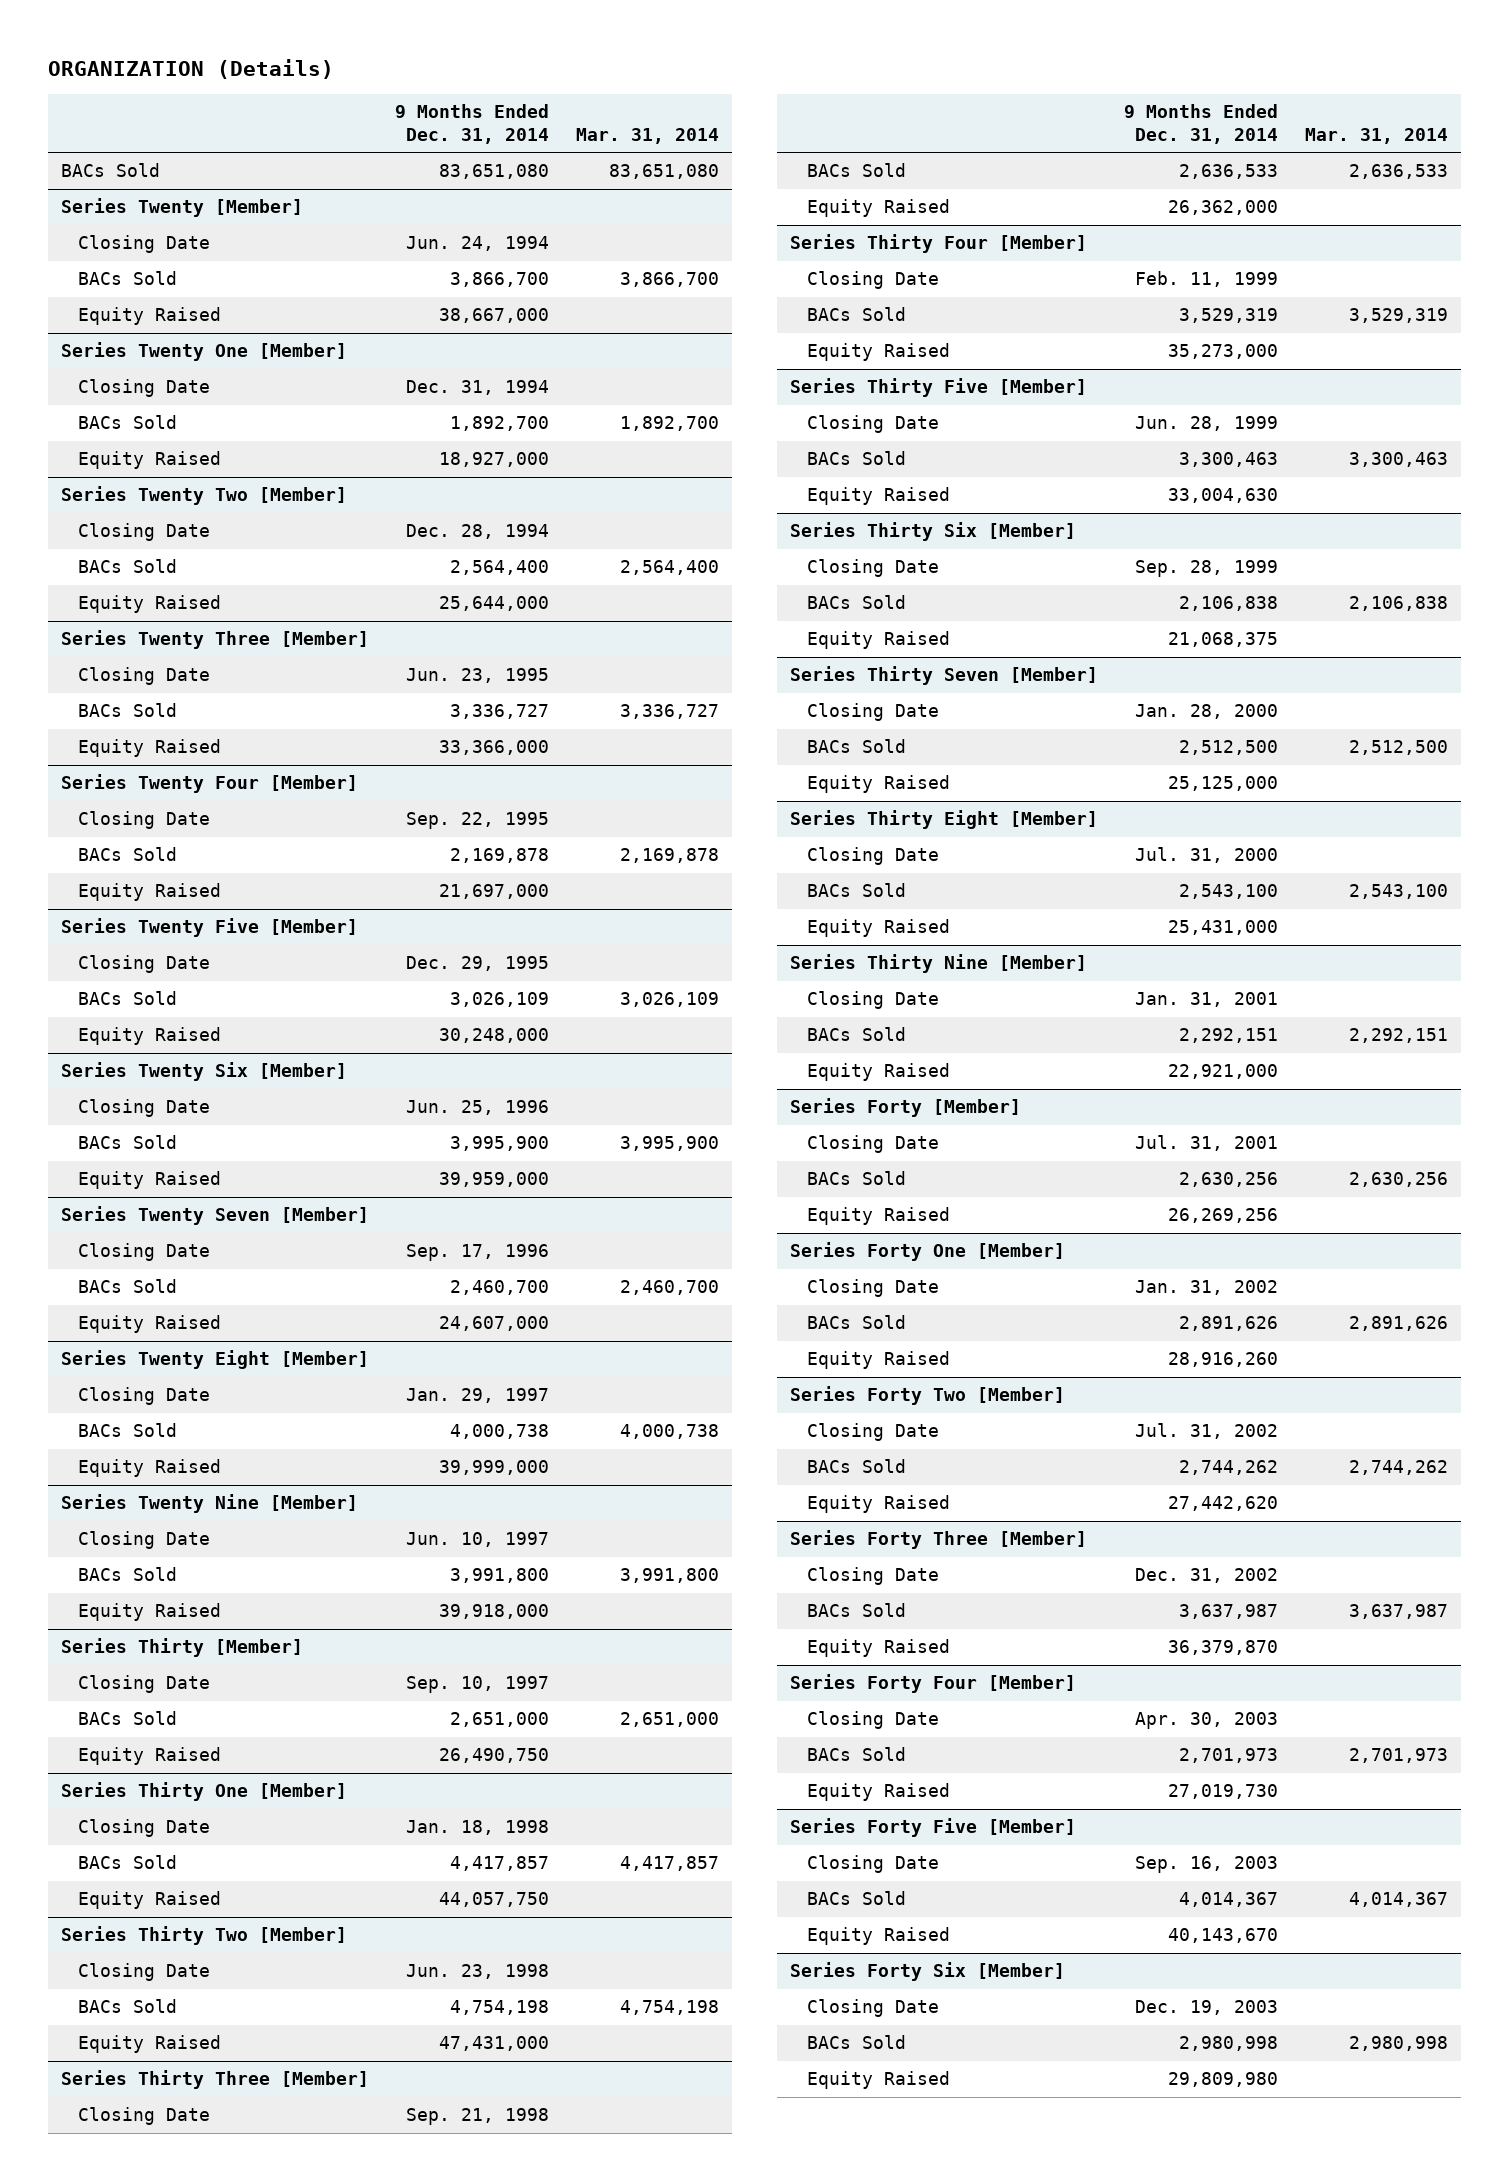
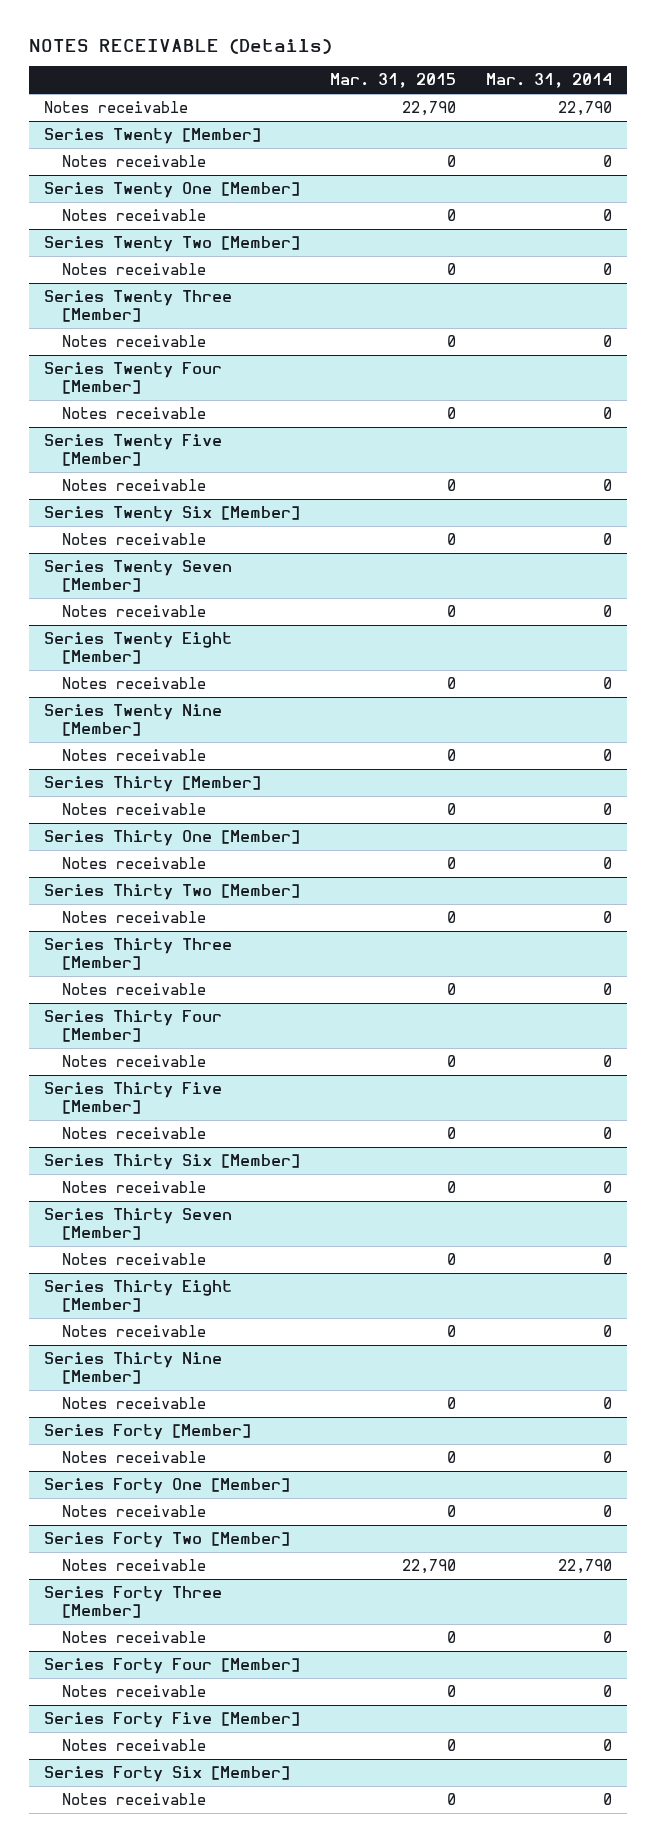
[47,58,334,79] ORGANIZATION (Details) -> [28,38,332,54] NOTES RECEIVABLE (Details)
[395,104,550,145] 9 Months Ended Dec. 31, 2014 -> none
none -> [329,73,456,89] Mar. 31, 2015
[61,163,161,178] BACs Sold -> none
none -> [43,101,188,114] Notes receivable
[78,235,211,254] Closing Date -> none
[78,271,178,286] BACs Sold -> none
[78,307,222,326] Equity Raised -> none
none -> [61,155,206,168] Notes receivable
[78,379,211,398] Closing Date -> none
[78,415,178,430] BACs Sold -> none
[78,451,222,470] Equity Raised -> none
none -> [61,209,206,222] Notes receivable
[78,523,211,542] Closing Date -> none
[78,559,178,574] BACs Sold -> none
[78,595,222,614] Equity Raised -> none
none -> [61,263,206,276] Notes receivable
[78,667,211,686] Closing Date -> none
[78,703,178,718] BACs Sold -> none
[78,739,222,758] Equity Raised -> none
none -> [61,335,206,348] Notes receivable
[78,811,211,830] Closing Date -> none
[78,847,178,862] BACs Sold -> none
[78,883,222,902] Equity Raised -> none
none -> [61,407,206,420] Notes receivable
[78,955,211,974] Closing Date -> none
[78,991,178,1006] BACs Sold -> none
[78,1027,222,1046] Equity Raised -> none
none -> [61,479,206,492] Notes receivable
[78,1099,211,1118] Closing Date -> none
[78,1135,178,1150] BACs Sold -> none
[78,1171,222,1190] Equity Raised -> none
none -> [61,533,206,546] Notes receivable
[78,1243,211,1262] Closing Date -> none
[78,1279,178,1294] BACs Sold -> none
[78,1315,222,1334] Equity Raised -> none
none -> [61,605,206,618] Notes receivable
[78,1387,211,1406] Closing Date -> none
[78,1423,178,1438] BACs Sold -> none
[78,1459,222,1478] Equity Raised -> none
none -> [61,677,206,690] Notes receivable
[78,1531,211,1550] Closing Date -> none
[78,1567,178,1582] BACs Sold -> none
[78,1603,222,1622] Equity Raised -> none
none -> [61,749,206,762] Notes receivable
[78,1675,211,1694] Closing Date -> none
[78,1711,178,1726] BACs Sold -> none
[78,1747,222,1766] Equity Raised -> none
none -> [61,803,206,816] Notes receivable
[78,1819,211,1838] Closing Date -> none
[78,1855,178,1870] BACs Sold -> none
[78,1891,222,1910] Equity Raised -> none
none -> [61,857,206,870] Notes receivable
[78,1963,211,1982] Closing Date -> none
[78,1999,178,2014] BACs Sold -> none
[78,2035,222,2054] Equity Raised -> none
none -> [61,911,206,924] Notes receivable
[78,2107,211,2126] Closing Date -> none
[807,163,907,178] BACs Sold -> none
[807,199,951,218] Equity Raised -> none
none -> [61,983,206,996] Notes receivable
[807,271,940,290] Closing Date -> none
[807,307,907,322] BACs Sold -> none
[807,343,951,362] Equity Raised -> none
none -> [61,1055,206,1068] Notes receivable
[807,415,940,434] Closing Date -> none
[807,451,907,466] BACs Sold -> none
[807,487,951,506] Equity Raised -> none
none -> [61,1127,206,1140] Notes receivable
[807,559,940,578] Closing Date -> none
[807,595,907,610] BACs Sold -> none
[807,631,951,650] Equity Raised -> none
none -> [61,1181,206,1194] Notes receivable
[807,703,940,722] Closing Date -> none
[807,739,907,754] BACs Sold -> none
[807,775,951,794] Equity Raised -> none
none -> [61,1253,206,1266] Notes receivable
[807,847,940,866] Closing Date -> none
[807,883,907,898] BACs Sold -> none
[807,919,951,938] Equity Raised -> none
none -> [61,1325,206,1338] Notes receivable
[807,991,940,1010] Closing Date -> none
[807,1027,907,1042] BACs Sold -> none
[807,1063,951,1082] Equity Raised -> none
none -> [61,1397,206,1410] Notes receivable
[807,1135,940,1154] Closing Date -> none
[807,1171,907,1186] BACs Sold -> none
[807,1207,951,1226] Equity Raised -> none
none -> [61,1451,206,1464] Notes receivable
[807,1279,940,1298] Closing Date -> none
[807,1315,907,1330] BACs Sold -> none
[807,1351,951,1370] Equity Raised -> none
none -> [61,1505,206,1518] Notes receivable
[807,1423,940,1442] Closing Date -> none
[807,1459,907,1474] BACs Sold -> none
[807,1495,951,1514] Equity Raised -> none
none -> [61,1559,206,1572] Notes receivable
[807,1567,940,1586] Closing Date -> none
[807,1603,907,1618] BACs Sold -> none
[807,1639,951,1658] Equity Raised -> none
none -> [61,1631,206,1644] Notes receivable
[807,1711,940,1730] Closing Date -> none
[807,1747,907,1762] BACs Sold -> none
[807,1783,951,1802] Equity Raised -> none
none -> [61,1685,206,1698] Notes receivable
[807,1855,940,1874] Closing Date -> none
[807,1891,907,1906] BACs Sold -> none
[807,1927,951,1946] Equity Raised -> none
none -> [61,1739,206,1752] Notes receivable
[807,1999,940,2018] Closing Date -> none
[807,2035,907,2050] BACs Sold -> none
[807,2071,951,2090] Equity Raised -> none
none -> [61,1793,206,1806] Notes receivable

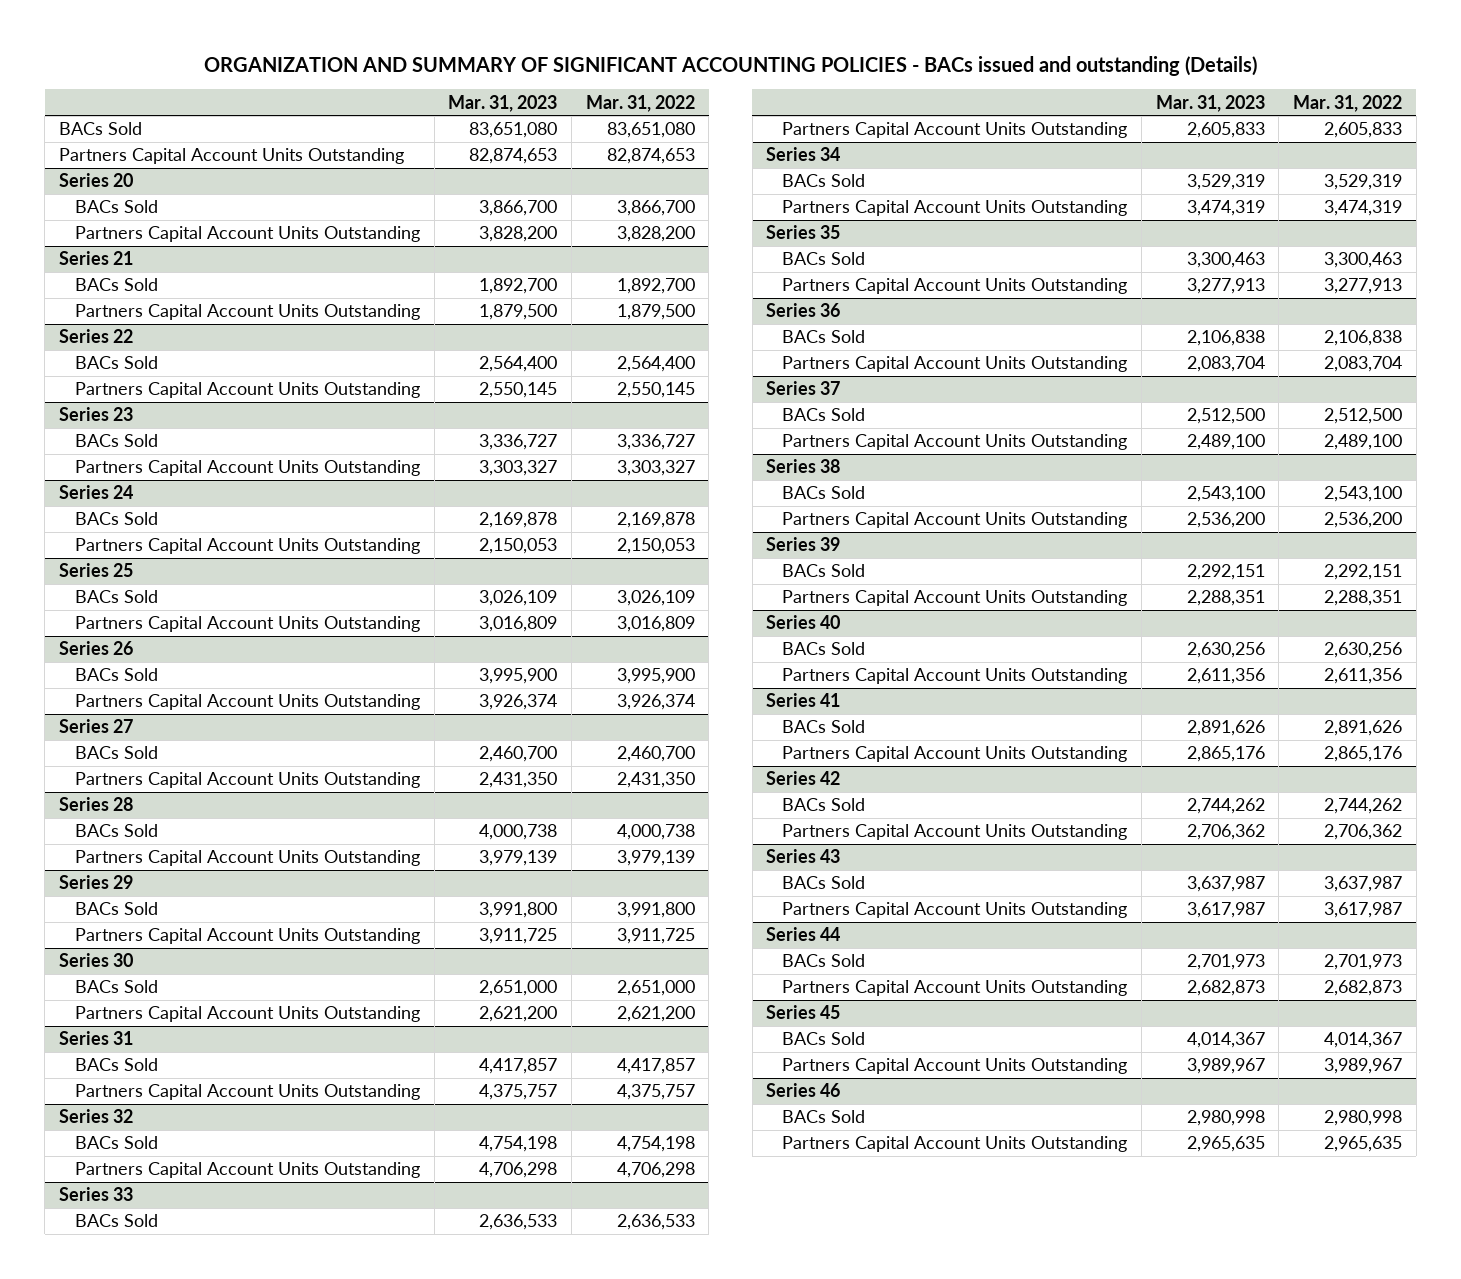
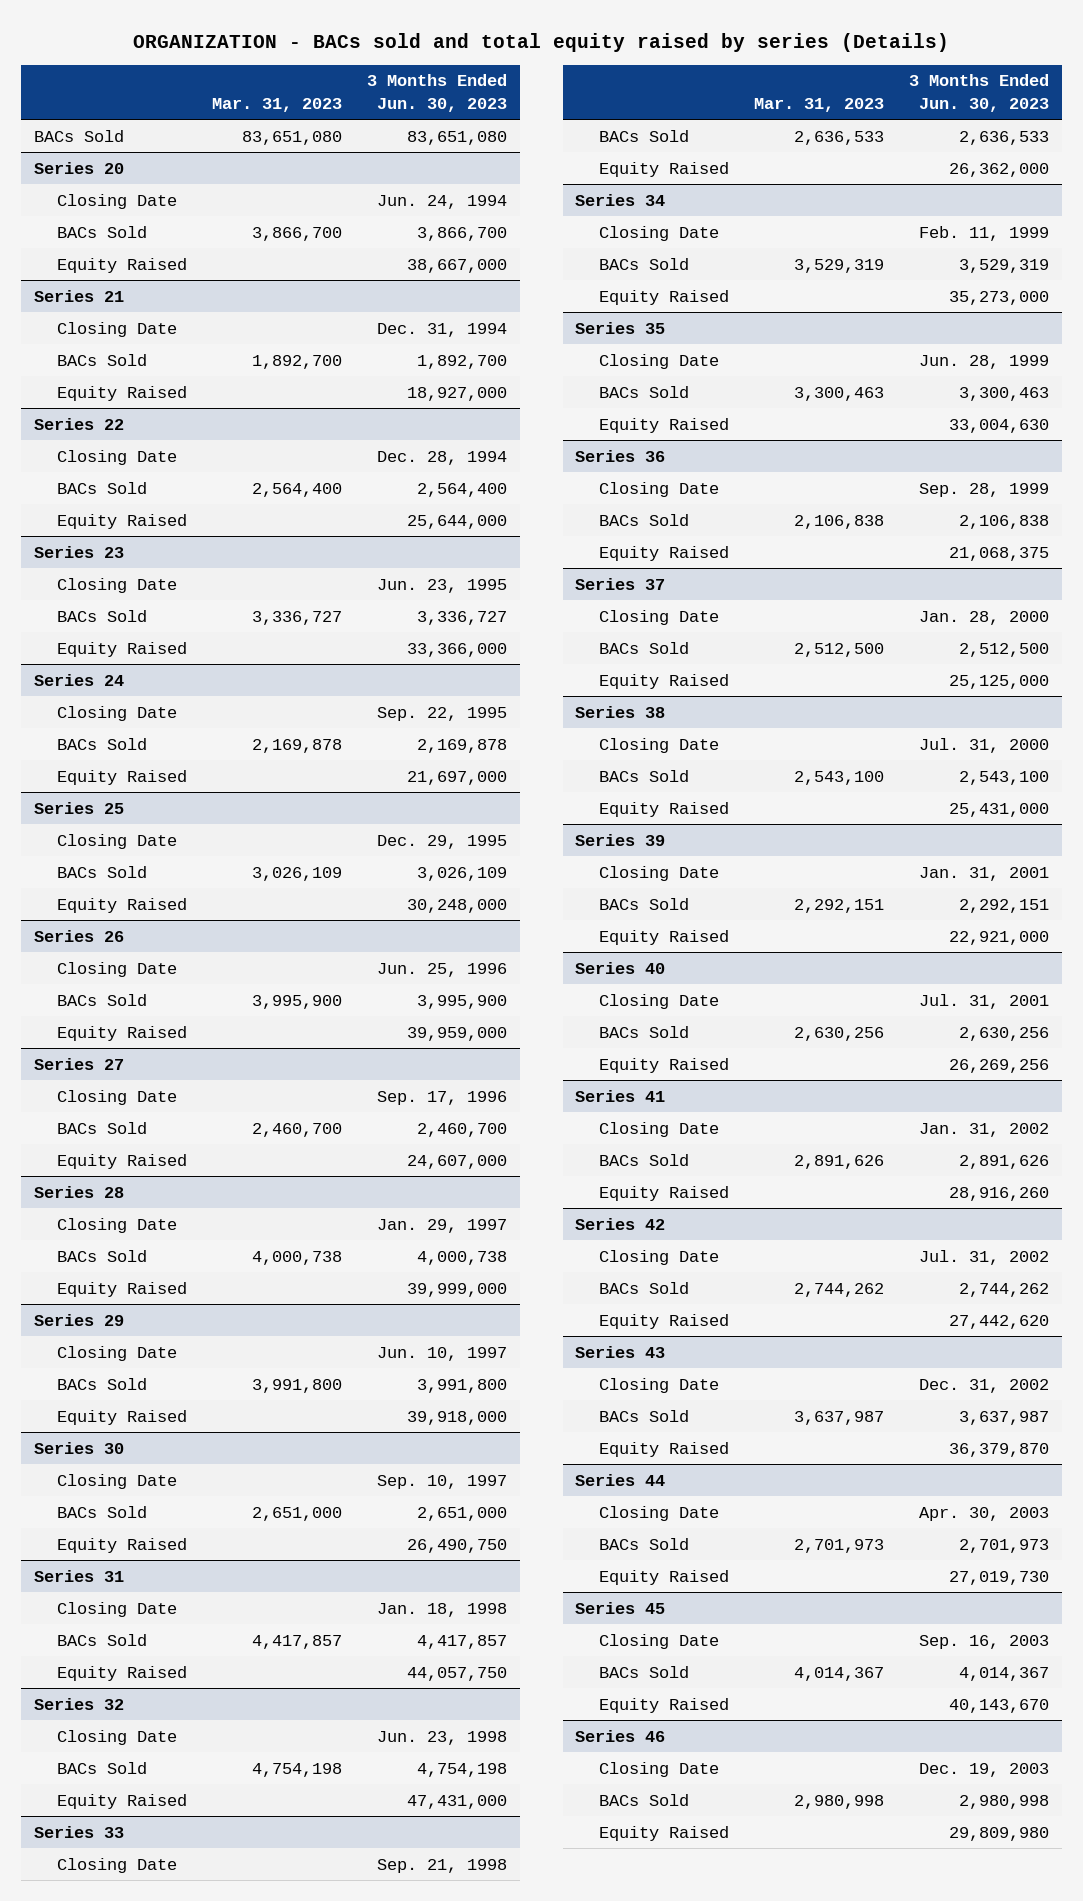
[203,56,1257,77] ORGANIZATION AND SUMMARY OF SIGNIFICANT ACCOUNTING POLICIES - BACs issued and outstanding (Details) -> [133,32,950,52] ORGANIZATION - BACs sold and total equity raised by series (Details)
[585,94,695,112] Mar. 31, 2022 -> none
none -> [367,74,508,112] 3 Months Ended Jun. 30, 2023
[59,148,405,165] Partners Capital Account Units Outstanding -> none
none -> [57,193,178,209] Closing Date
[75,226,421,243] Partners Capital Account Units Outstanding -> none
none -> [57,257,188,273] Equity Raised
none -> [57,321,178,337] Closing Date
[75,304,421,321] Partners Capital Account Units Outstanding -> none
none -> [57,385,188,401] Equity Raised
none -> [57,449,178,465] Closing Date
[75,382,421,399] Partners Capital Account Units Outstanding -> none
none -> [57,513,188,529] Equity Raised
none -> [57,577,178,593] Closing Date
[75,460,421,477] Partners Capital Account Units Outstanding -> none
none -> [57,641,188,657] Equity Raised
none -> [57,705,178,721] Closing Date
[75,538,421,555] Partners Capital Account Units Outstanding -> none
none -> [57,769,188,785] Equity Raised
none -> [57,833,178,849] Closing Date
[75,616,421,633] Partners Capital Account Units Outstanding -> none
none -> [57,897,188,913] Equity Raised
none -> [57,961,178,977] Closing Date
[75,694,421,711] Partners Capital Account Units Outstanding -> none
none -> [57,1025,188,1041] Equity Raised
none -> [57,1089,178,1105] Closing Date
[75,772,421,789] Partners Capital Account Units Outstanding -> none
none -> [57,1153,188,1169] Equity Raised
none -> [57,1217,178,1233] Closing Date
[75,850,421,867] Partners Capital Account Units Outstanding -> none
none -> [57,1281,188,1297] Equity Raised
none -> [57,1345,178,1361] Closing Date
[75,928,421,945] Partners Capital Account Units Outstanding -> none
none -> [57,1409,188,1425] Equity Raised
none -> [57,1473,178,1489] Closing Date
[75,1006,421,1023] Partners Capital Account Units Outstanding -> none
none -> [57,1537,188,1553] Equity Raised
none -> [57,1601,178,1617] Closing Date
[75,1084,421,1101] Partners Capital Account Units Outstanding -> none
none -> [57,1665,188,1681] Equity Raised
none -> [57,1729,178,1745] Closing Date
[75,1162,421,1179] Partners Capital Account Units Outstanding -> none
none -> [57,1793,188,1809] Equity Raised
none -> [57,1857,178,1873] Closing Date
[782,122,1128,139] Partners Capital Account Units Outstanding -> none
none -> [598,161,729,177] Equity Raised
none -> [598,225,719,241] Closing Date
[782,200,1128,217] Partners Capital Account Units Outstanding -> none
none -> [598,289,729,305] Equity Raised
none -> [598,353,719,369] Closing Date
[782,278,1128,295] Partners Capital Account Units Outstanding -> none
none -> [598,417,729,433] Equity Raised
none -> [598,481,719,497] Closing Date
[782,356,1128,373] Partners Capital Account Units Outstanding -> none
none -> [598,545,729,561] Equity Raised
none -> [598,609,719,625] Closing Date
[782,434,1128,451] Partners Capital Account Units Outstanding -> none
none -> [598,673,729,689] Equity Raised
none -> [598,737,719,753] Closing Date
[782,512,1128,529] Partners Capital Account Units Outstanding -> none
none -> [598,801,729,817] Equity Raised
none -> [598,865,719,881] Closing Date
[782,590,1128,607] Partners Capital Account Units Outstanding -> none
none -> [598,929,729,945] Equity Raised
none -> [598,993,719,1009] Closing Date
[782,668,1128,685] Partners Capital Account Units Outstanding -> none
none -> [598,1057,729,1073] Equity Raised
none -> [598,1121,719,1137] Closing Date
[782,746,1128,763] Partners Capital Account Units Outstanding -> none
none -> [598,1185,729,1201] Equity Raised
none -> [598,1249,719,1265] Closing Date
[782,824,1128,841] Partners Capital Account Units Outstanding -> none
none -> [598,1313,729,1329] Equity Raised
none -> [598,1377,719,1393] Closing Date
[782,902,1128,919] Partners Capital Account Units Outstanding -> none
none -> [598,1441,729,1457] Equity Raised
none -> [598,1505,719,1521] Closing Date
[782,980,1128,997] Partners Capital Account Units Outstanding -> none
none -> [598,1569,729,1585] Equity Raised
none -> [598,1633,719,1649] Closing Date
[782,1058,1128,1075] Partners Capital Account Units Outstanding -> none
none -> [598,1697,729,1713] Equity Raised
none -> [598,1761,719,1777] Closing Date
[782,1136,1128,1153] Partners Capital Account Units Outstanding -> none
none -> [598,1825,729,1841] Equity Raised

